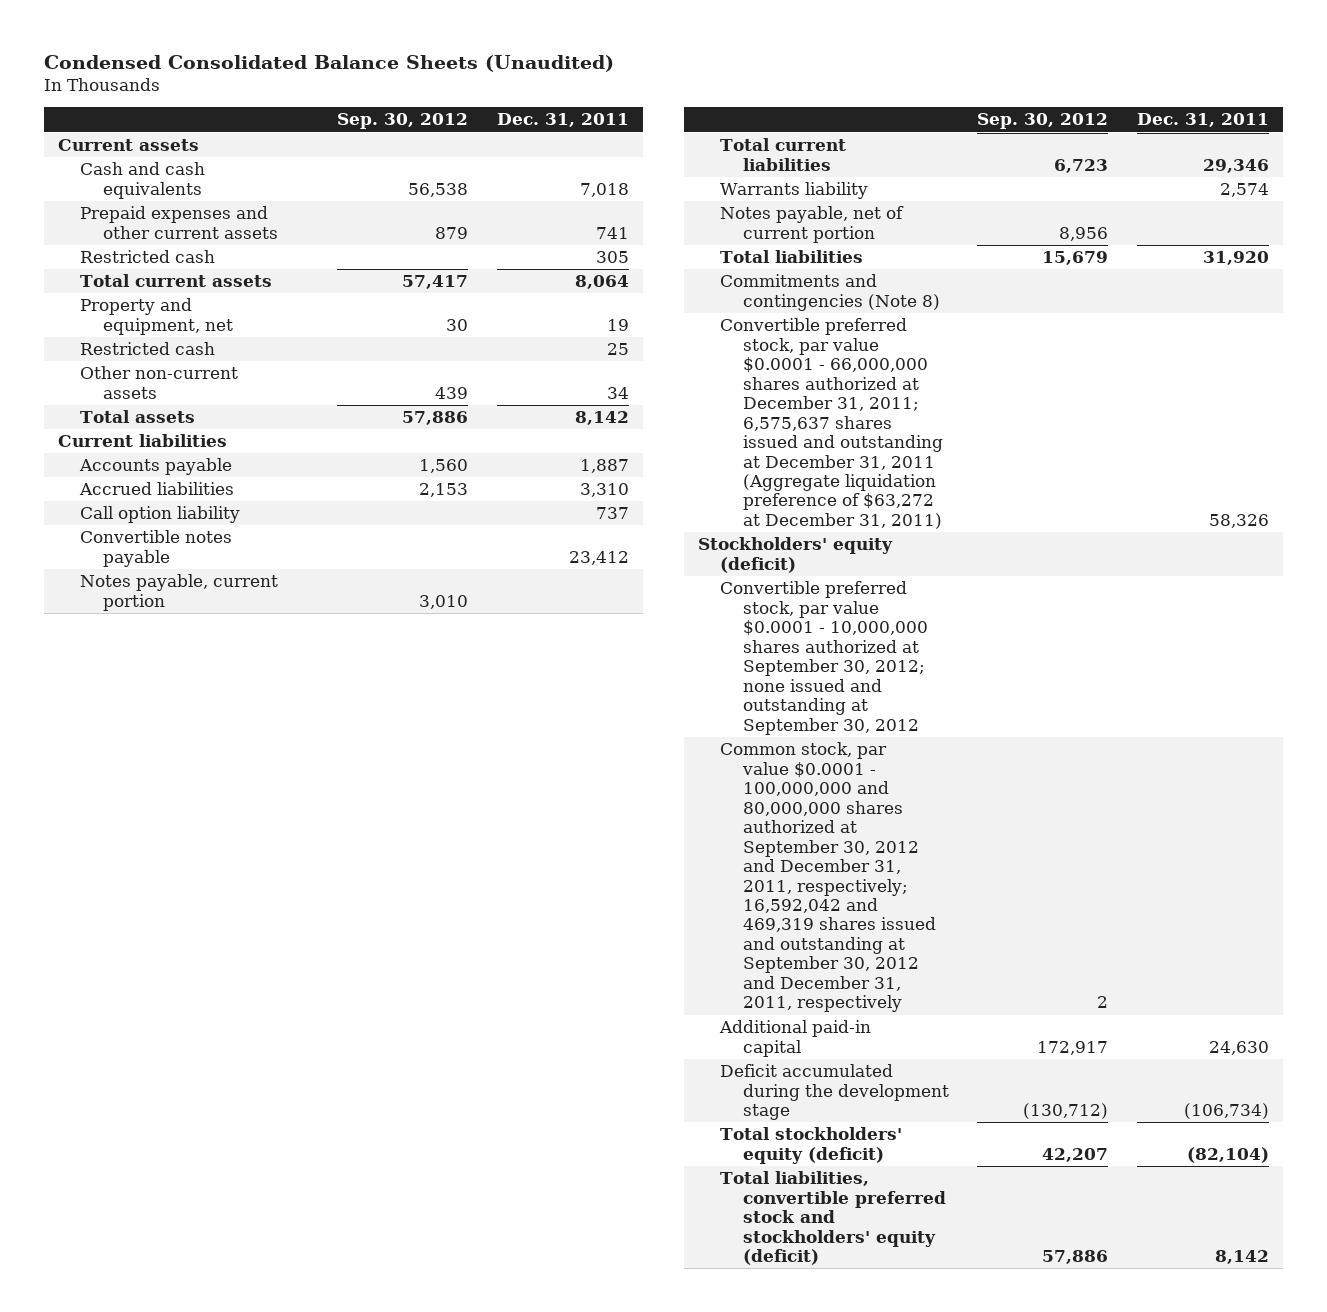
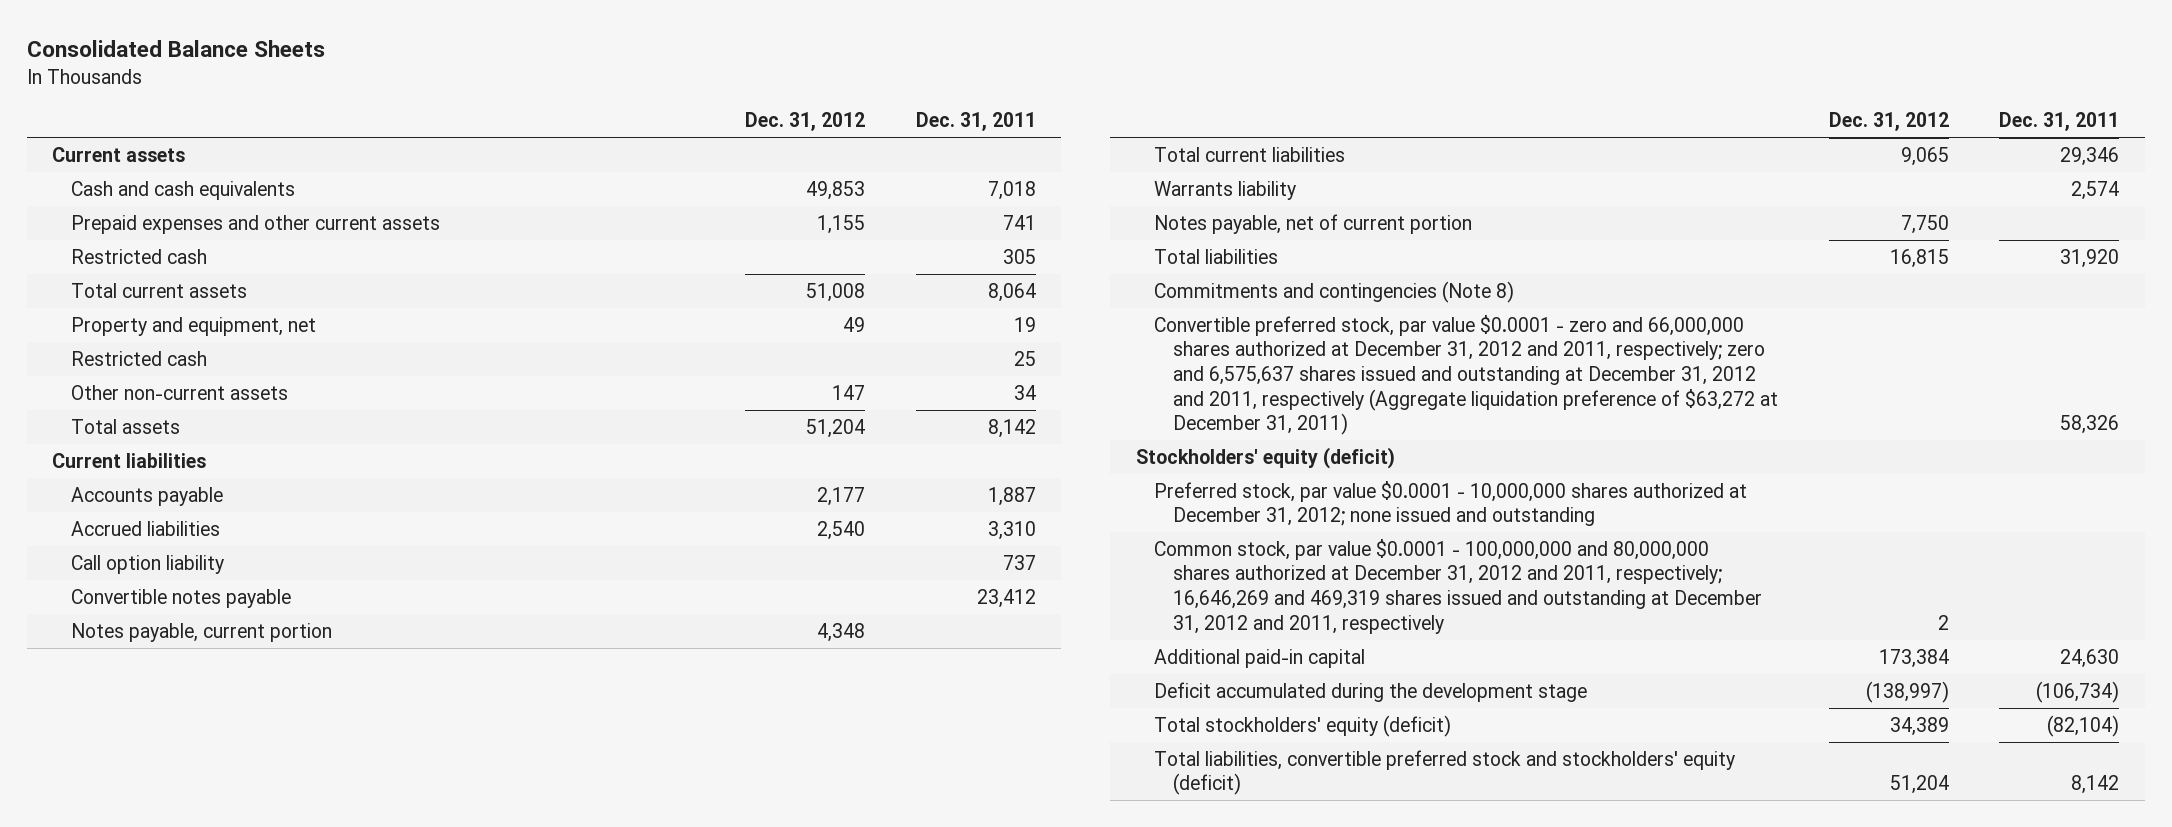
[43,55,614,73] Condensed Consolidated Balance Sheets (Unaudited) -> [27,40,326,58] Consolidated Balance Sheets
[337,113,469,130] Sep. 30, 2012 -> none
none -> [745,112,866,132] Dec. 31, 2012
[720,318,943,529] Convertible preferred stock, par value $0.0001 - 66,000,000 shares authorized at December 31, 2011; 6,575,637 shares issued and outstanding at December 31, 2011 (Aggregate liquidation preference of $63,272 at December 31, 2011) -> [1154,314,1778,436] Convertible preferred stock, par value $0.0001 - zero and 66,000,000 shares authorized at December 31, 2012 and 2011, respectively; zero and 6,575,637 shares issued and outstanding at December 31, 2012 and 2011, respectively (Aggregate liquidation preference of $63,272 at December 31, 2011)
[720,581,928,735] Convertible preferred stock, par value $0.0001 - 10,000,000 shares authorized at September 30, 2012; none issued and outstanding at September 30, 2012 -> [1154,480,1748,527] Preferred stock, par value $0.0001 - 10,000,000 shares authorized at December 31, 2012; none issued and outstanding
[720,742,936,1013] Common stock, par value $0.0001 - 100,000,000 and 80,000,000 shares authorized at September 30, 2012 and December 31, 2011, respectively; 16,592,042 and 469,319 shares issued and outstanding at September 30, 2012 and December 31, 2011, respectively -> [1154,538,1762,634] Common stock, par value $0.0001 - 100,000,000 and 80,000,000 shares authorized at December 31, 2012 and 2011, respectively; 16,646,269 and 469,319 shares issued and outstanding at December 31, 2012 and 2011, respectively

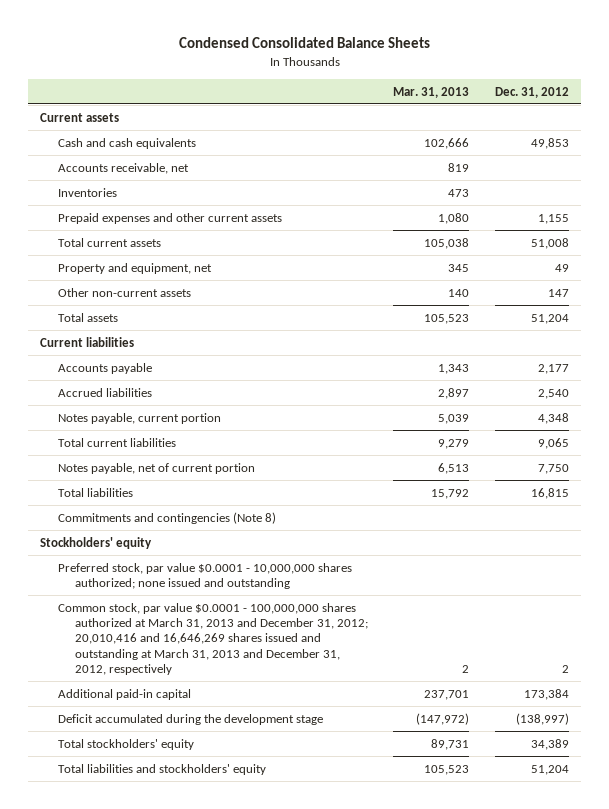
[27,40,326,58] Consolidated Balance Sheets -> [178,37,430,49] Condensed Consolidated Balance Sheets
[915,112,1036,132] Dec. 31, 2011 -> none
none -> [393,86,470,98] Mar. 31, 2013
none -> [57,162,189,174] Accounts receivable, net
none -> [57,187,117,197] Inventories
[70,248,207,264] Restricted cash -> none
[70,350,207,366] Restricted cash -> none
[70,554,224,574] Call option liability -> none
[70,588,291,608] Convertible notes payable -> none
[1154,180,1297,200] Warrants liability -> none
[1154,314,1778,436] Convertible preferred stock, par value $0.0001 - zero and 66,000,000 shares authorized at December 31, 2012 and 2011, respectively; zero and 6,575,637 shares issued and outstanding at December 31, 2012 and 2011, respectively (Aggregate liquidation preference of $63,272 at December 31, 2011) -> none
[1135,446,1395,469] Stockholders' equity (deficit) -> [40,536,153,549] Stockholders' equity
[1154,480,1748,527] Preferred stock, par value $0.0001 - 10,000,000 shares authorized at December 31, 2012; none issued and outstanding -> [57,562,352,590] Preferred stock, par value $0.0001 - 10,000,000 shares authorized; none issued and outstanding
[1154,538,1762,634] Common stock, par value $0.0001 - 100,000,000 and 80,000,000 shares authorized at December 31, 2012 and 2011, respectively; 16,646,269 and 469,319 shares issued and outstanding at December 31, 2012 and 2011, respectively -> [57,602,369,676] Common stock, par value $0.0001 - 100,000,000 shares authorized at March 31, 2013 and December 31, 2012; 20,010,416 and 16,646,269 shares issued and outstanding at March 31, 2013 and December 31, 2012, respectively
[1154,714,1452,737] Total stockholders' equity (deficit) -> [57,738,194,750] Total stockholders' equity
[1154,749,1736,796] Total liabilities, convertible preferred stock and stockholders' equity (deficit) -> [57,763,266,775] Total liabilities and stockholders' equity

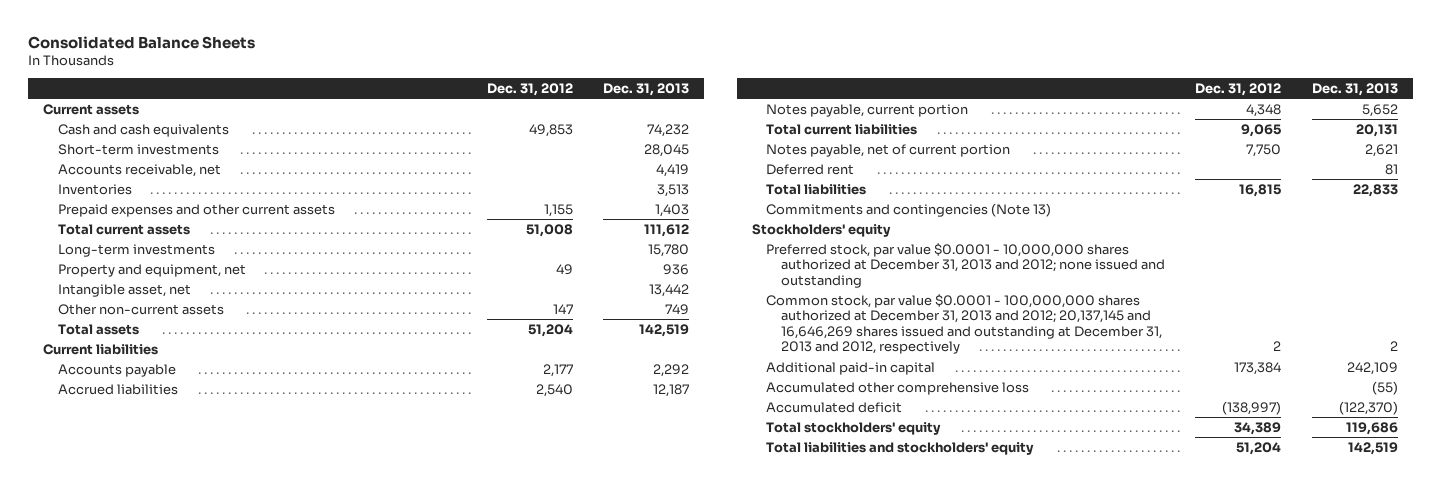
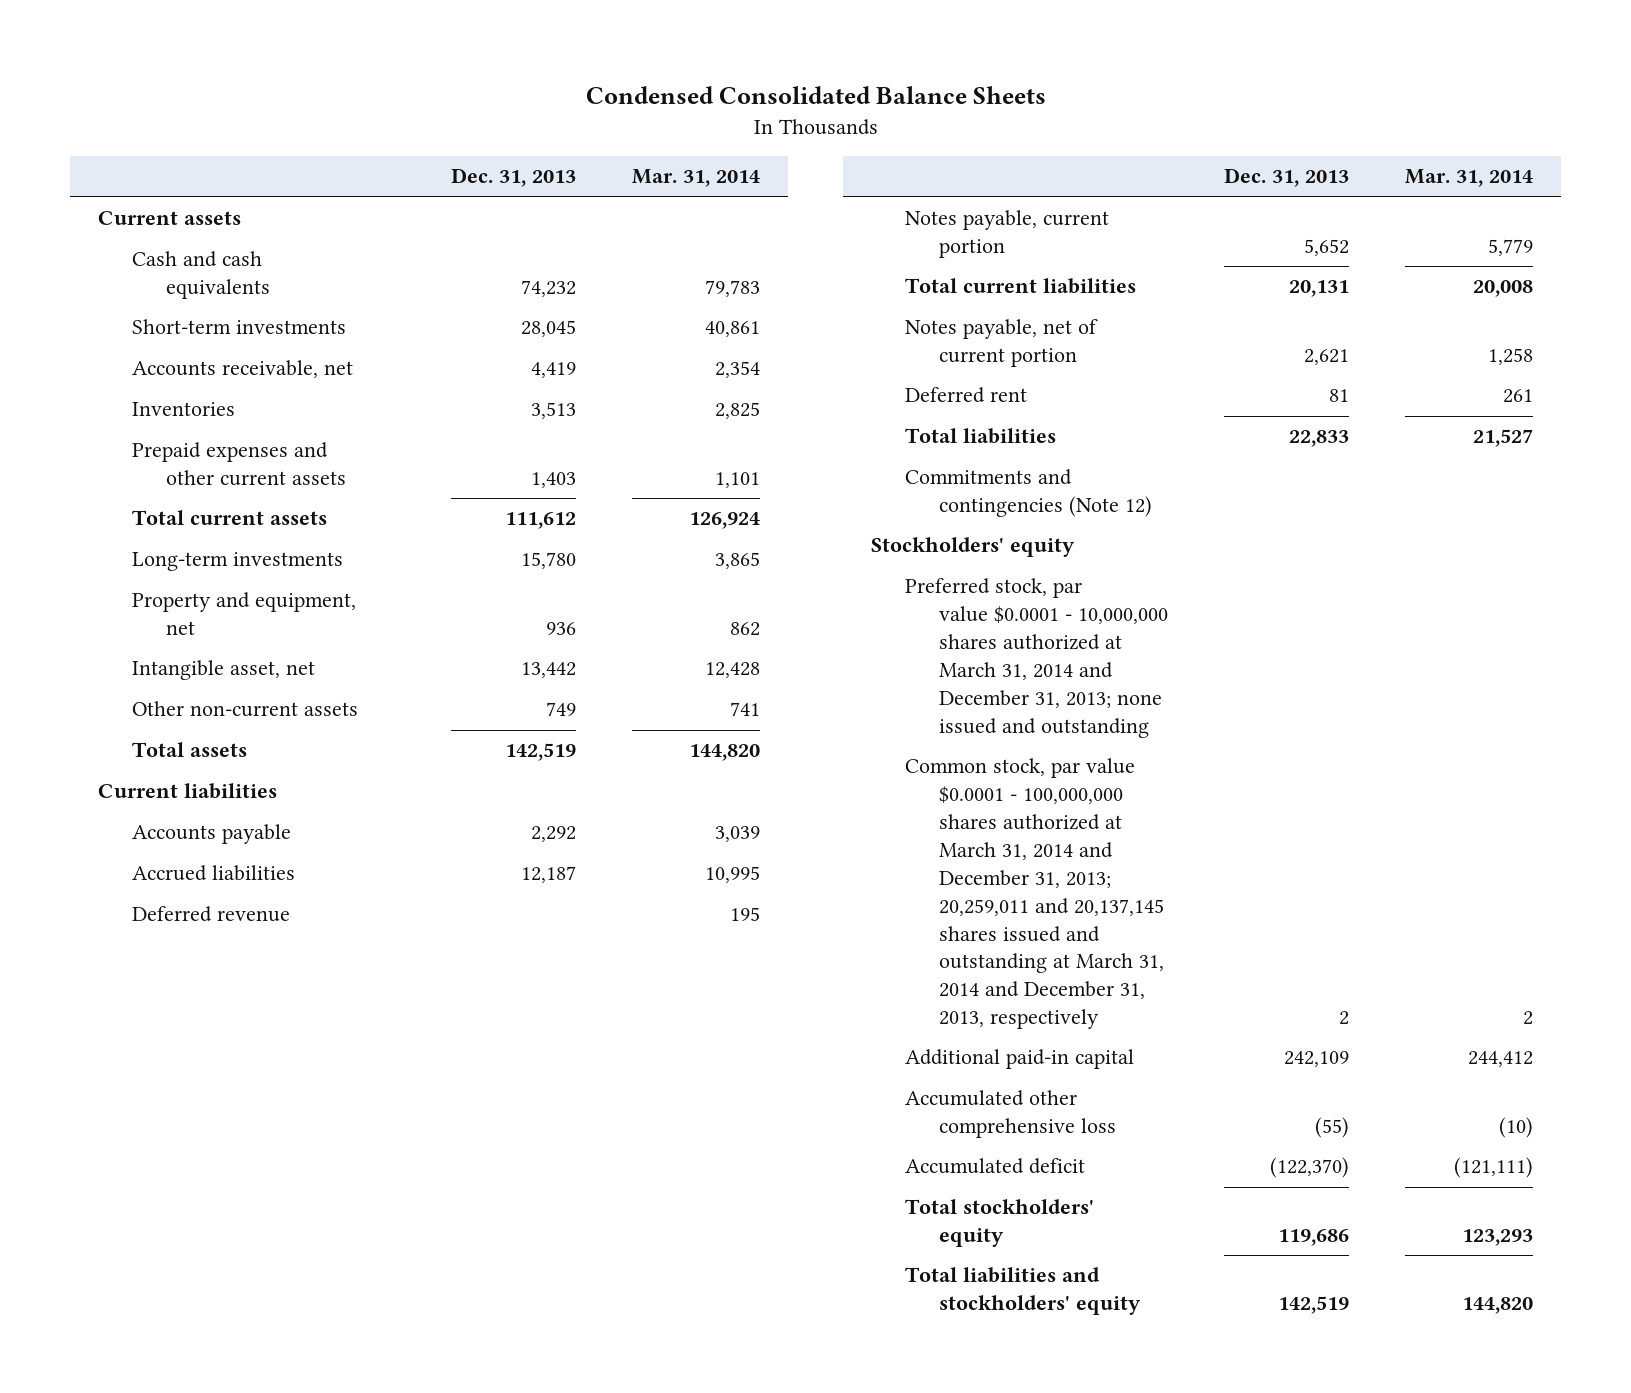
[27,35,255,49] Consolidated Balance Sheets -> [585,86,1046,105] Condensed Consolidated Balance Sheets
[486,82,573,96] Dec. 31, 2012 -> none
none -> [632,169,761,188] Mar. 31, 2014
none -> [132,906,291,923] Deferred revenue
[766,202,1052,217] Commitments and contingencies (Note 13) -> [905,469,1153,518] Commitments and contingencies (Note 12)
[766,242,1165,288] Preferred stock, par value $0.0001 - 10,000,000 shares authorized at December 31, 2013 and 2012; none issued and outstanding -> [905,578,1169,738] Preferred stock, par value $0.0001 - 10,000,000 shares authorized at March 31, 2014 and December 31, 2013; none issued and outstanding
[766,293,1162,355] Common stock, par value $0.0001 - 100,000,000 shares authorized at December 31, 2013 and 2012; 20,137,145 and 16,646,269 shares issued and outstanding at December 31, 2013 and 2012, respectively -> [905,758,1165,1030] Common stock, par value $0.0001 - 100,000,000 shares authorized at March 31, 2014 and December 31, 2013; 20,259,011 and 20,137,145 shares issued and outstanding at March 31, 2014 and December 31, 2013, respectively

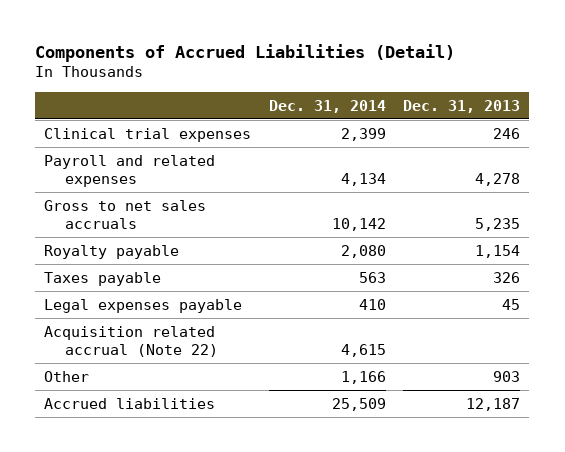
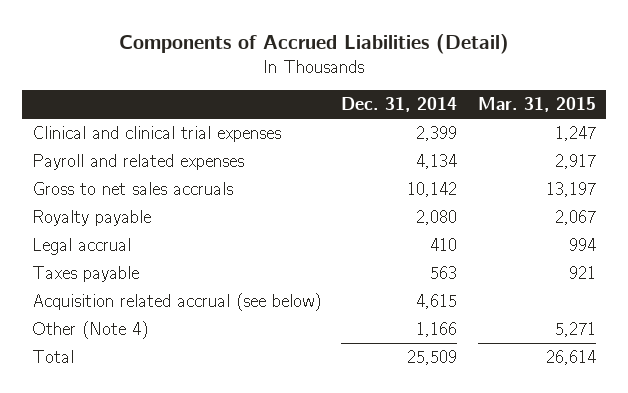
[403,99,521,113] Dec. 31, 2013 -> none
none -> [477,97,596,113] Mar. 31, 2015
[44,127,252,142] Clinical trial expenses -> [31,126,281,143] Clinical and clinical trial expenses
none -> [31,238,131,256] Legal accrual
[44,298,243,313] Legal expenses payable -> none
[44,325,219,358] Acquisition related accrual (Note 22) -> [31,293,321,312] Acquisition related accrual (see below)
[44,370,90,382] Other -> [31,321,148,340] Other (Note 4)
[44,397,216,409] Accrued liabilities -> [31,350,74,364] Total

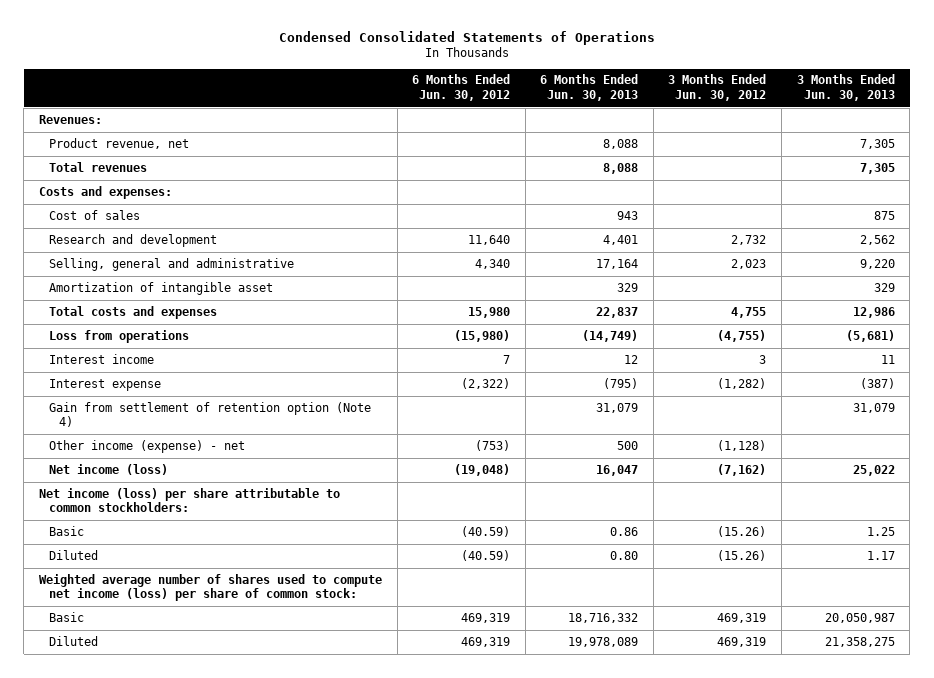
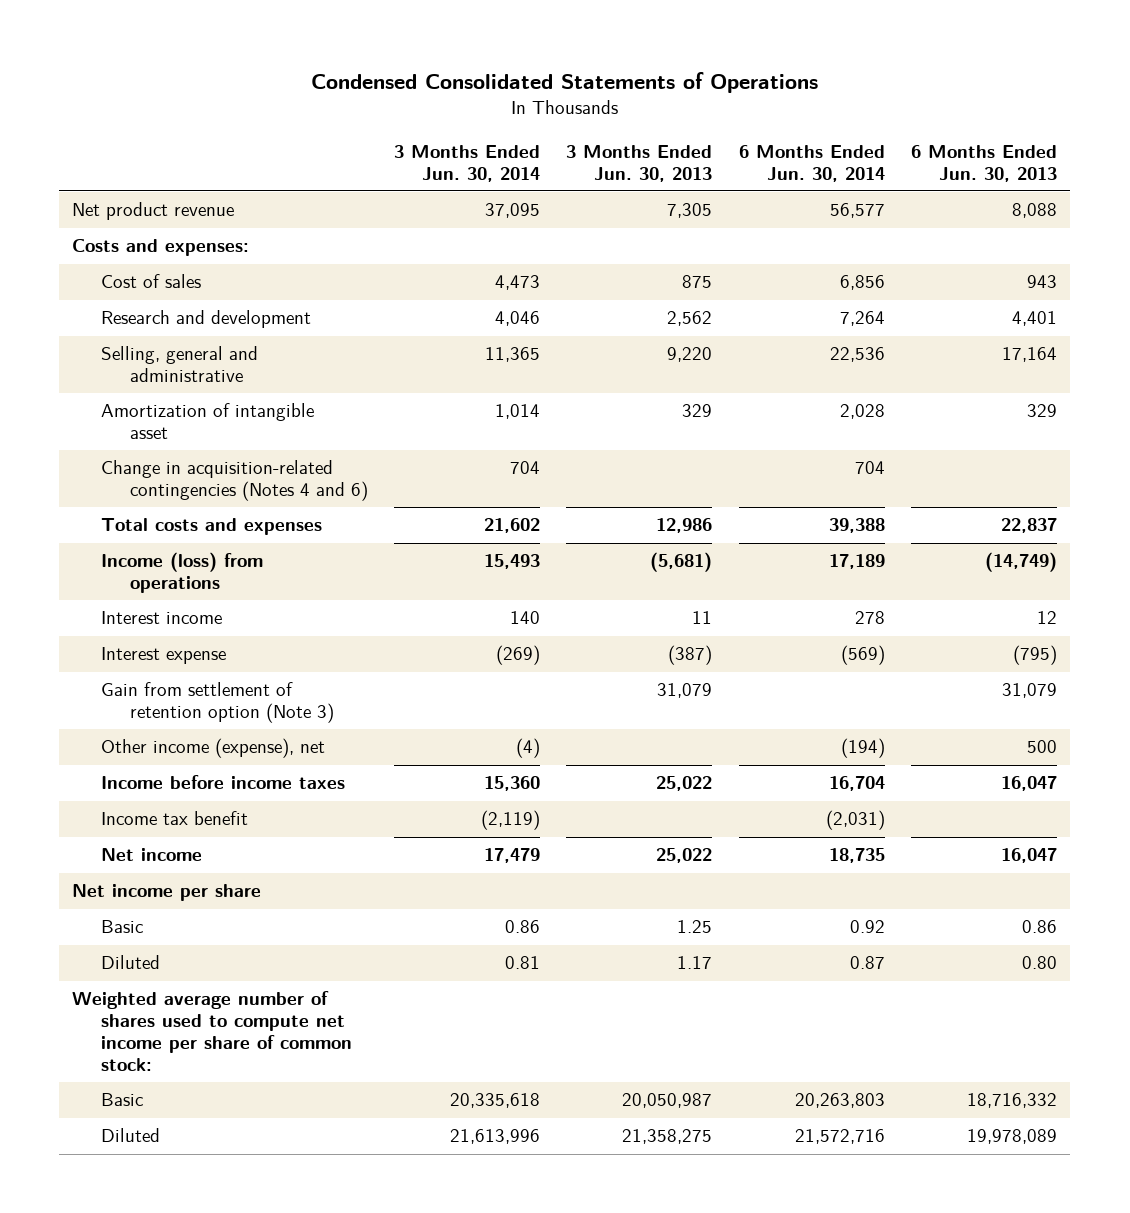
[412,74,511,102] 6 Months Ended Jun. 30, 2012 -> none
[668,74,767,102] 3 Months Ended Jun. 30, 2012 -> none
none -> [394,144,541,182] 3 Months Ended Jun. 30, 2014
none -> [738,144,885,182] 6 Months Ended Jun. 30, 2014
[38,114,102,124] Revenues: -> none
[48,161,147,172] Total revenues -> none
[48,137,189,149] Product revenue, net -> [72,202,235,221] Net product revenue
none -> [101,460,368,502] Change in acquisition-related contingencies (Notes 4 and 6)
[48,329,189,343] Loss from operations -> [101,552,264,594] Income (loss) from operations
[48,401,371,428] Gain from settlement of retention option (Note 4) -> [101,682,334,724] Gain from settlement of retention option (Note 3)
[48,439,245,453] Other income (expense) - net -> [101,738,326,759] Other income (expense), net
none -> [101,775,346,790] Income before income taxes
none -> [101,811,249,826] Income tax benefit
[48,463,168,475] Net income (loss) -> [101,848,203,862] Net income
[38,487,340,513] Net income (loss) per share attributable to common stockholders: -> [72,884,262,902] Net income per share
[38,573,382,602] Weighted average number of shares used to compute net income (loss) per share of common stock: -> [72,991,353,1072] Weighted average number of shares used to compute net income per share of common stock:

